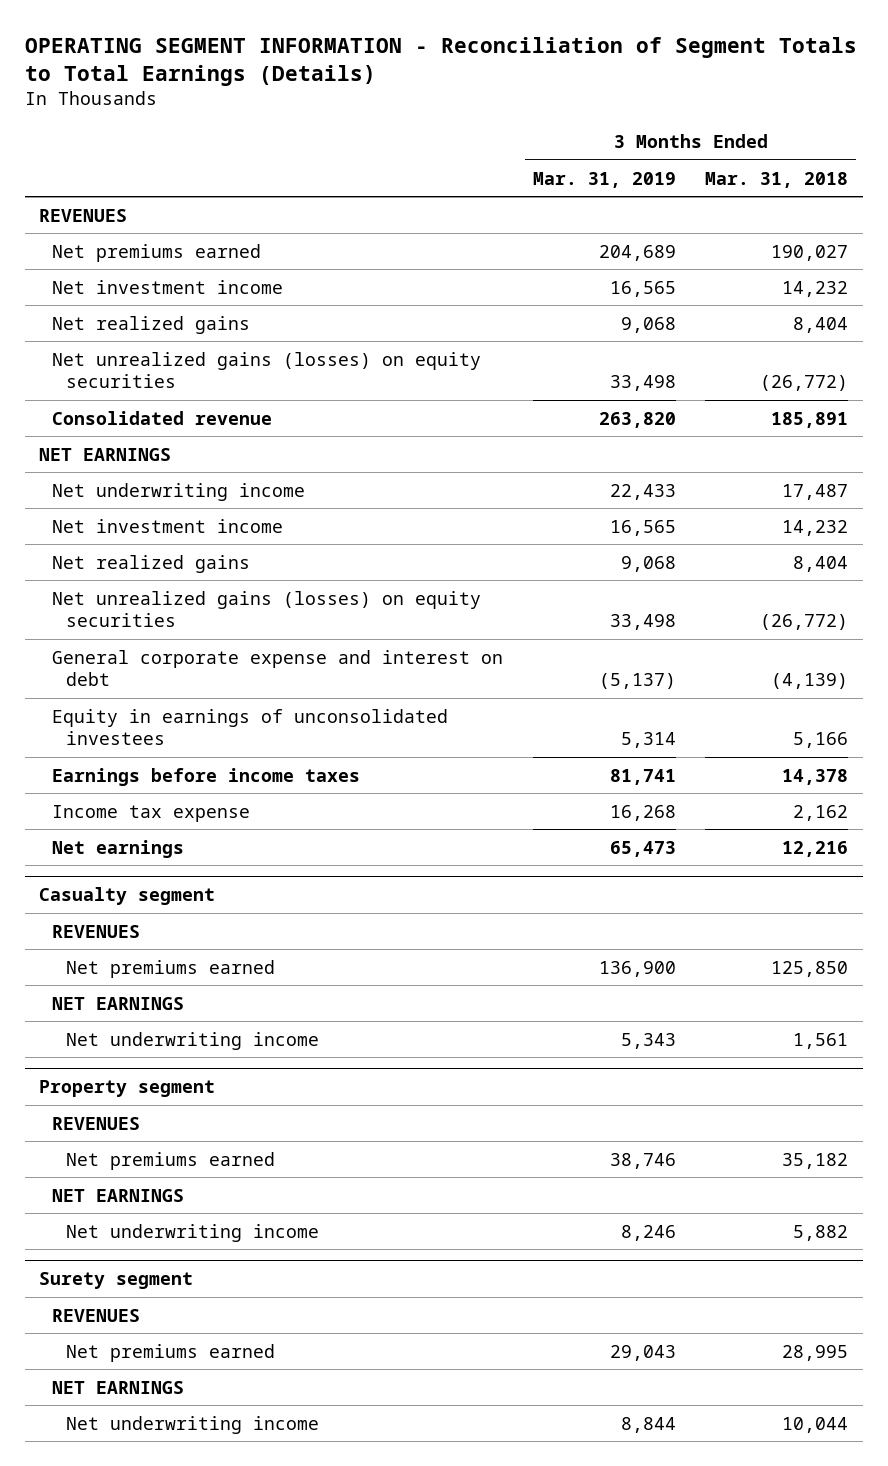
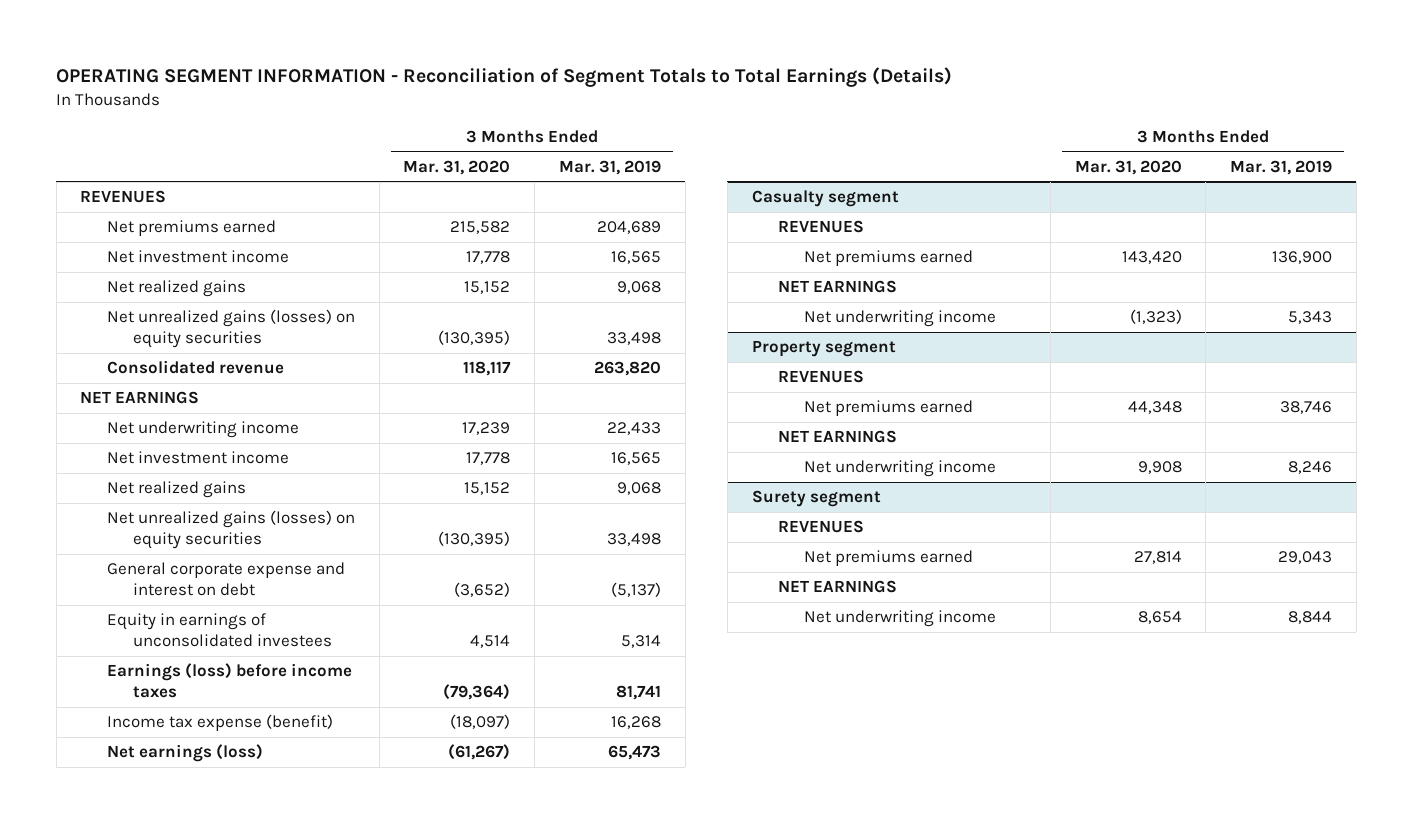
[705,171,849,188] Mar. 31, 2018 -> none
none -> [403,159,511,175] Mar. 31, 2020
[52,767,361,786] Earnings before income taxes -> [106,663,352,699] Earnings (loss) before income taxes
[52,804,251,822] Income tax expense -> [106,714,333,732] Income tax expense (benefit)
[52,839,185,858] Net earnings -> [106,744,263,763] Net earnings (loss)

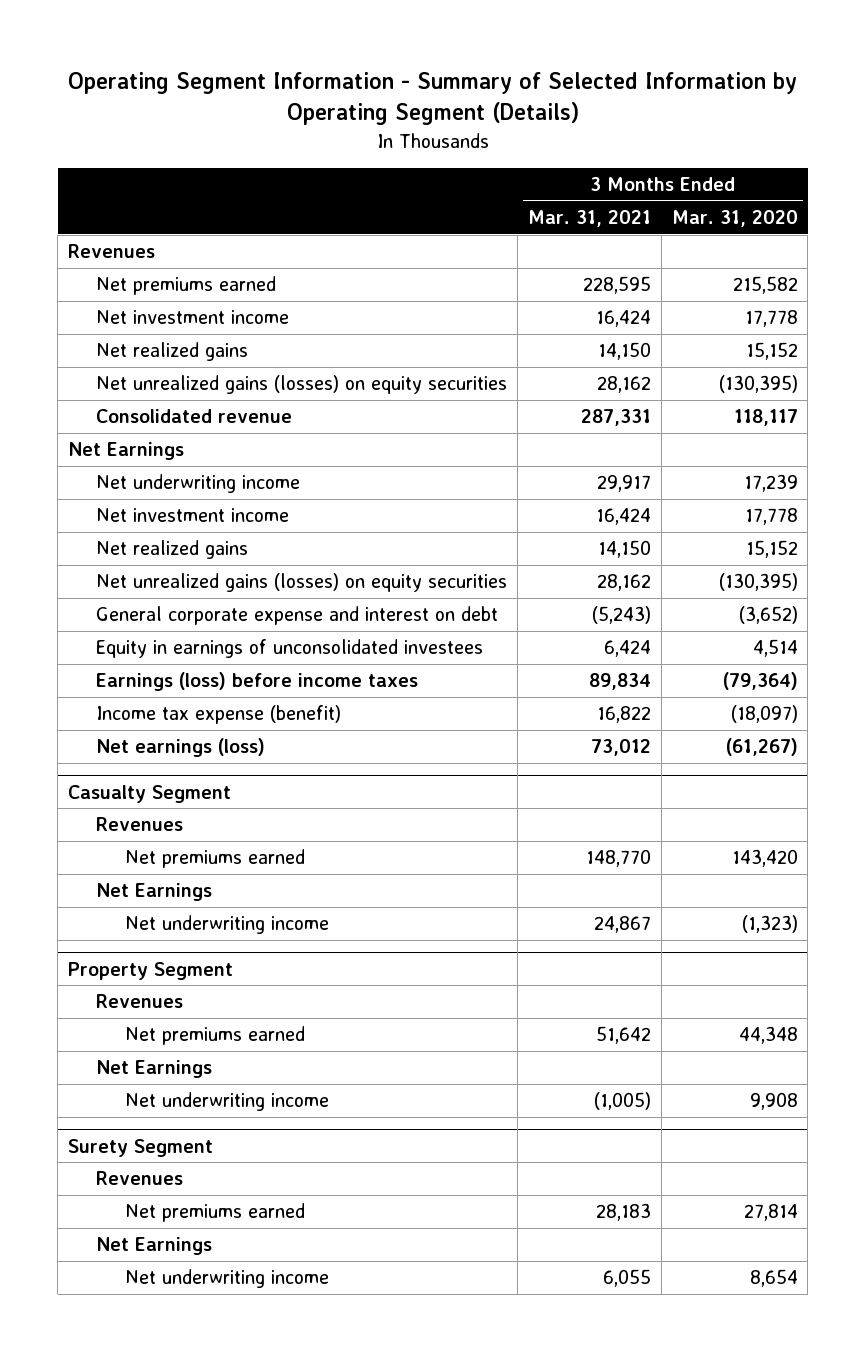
[56,67,953,88] OPERATING SEGMENT INFORMATION - Reconciliation of Segment Totals to Total Earnings (Details) -> [67,72,797,126] Operating Segment Information - Summary of Selected Information by Operating Segment (Details)
[558,159,661,175] Mar. 31, 2019 -> none
none -> [527,210,651,228] Mar. 31, 2021
[80,190,167,204] REVENUES -> [67,244,155,259] Revenues
[80,391,200,405] NET EARNINGS -> [67,442,184,461] Net Earnings
[751,190,899,208] Casualty segment -> [67,784,231,803] Casualty Segment
[778,220,865,234] REVENUES -> [96,817,184,832] Revenues
[778,280,898,294] NET EARNINGS -> [96,883,213,902] Net Earnings
[751,340,896,358] Property segment -> [67,961,233,980] Property Segment
[778,370,865,384] REVENUES -> [96,994,184,1009] Revenues
[778,430,898,444] NET EARNINGS -> [96,1060,213,1079] Net Earnings
[751,490,881,508] Surety segment -> [67,1138,213,1157] Surety Segment
[778,520,865,534] REVENUES -> [96,1171,184,1186] Revenues
[778,580,898,594] NET EARNINGS -> [96,1237,213,1256] Net Earnings

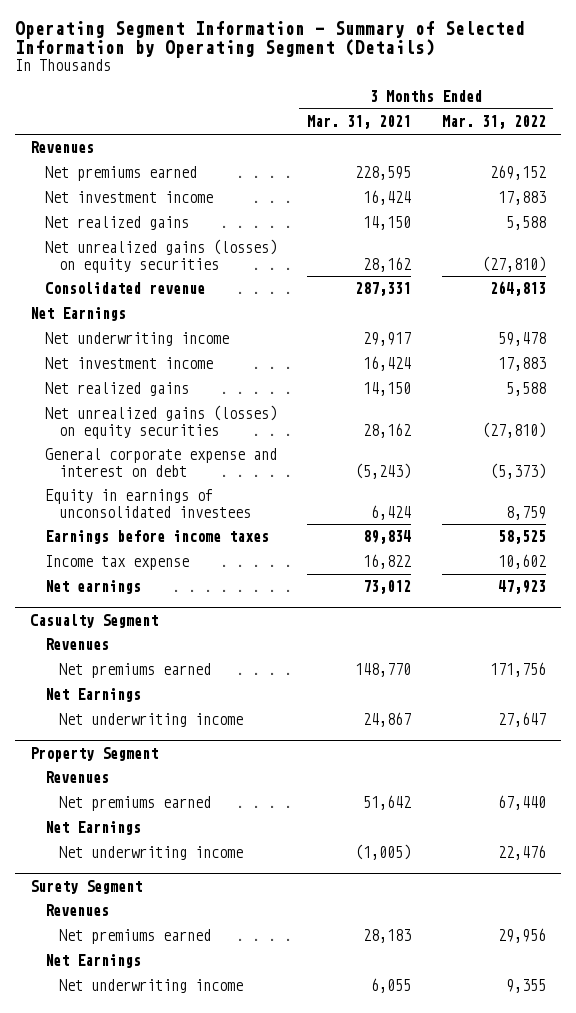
[671,210,798,228] Mar. 31, 2020 -> none
none -> [441,115,546,130] Mar. 31, 2022
[96,672,419,692] Earnings (loss) before income taxes -> [44,530,269,545] Earnings before income taxes
[96,705,342,725] Income tax expense (benefit) -> [44,555,189,571] Income tax expense
[96,738,266,758] Net earnings (loss) -> [44,580,141,595] Net earnings

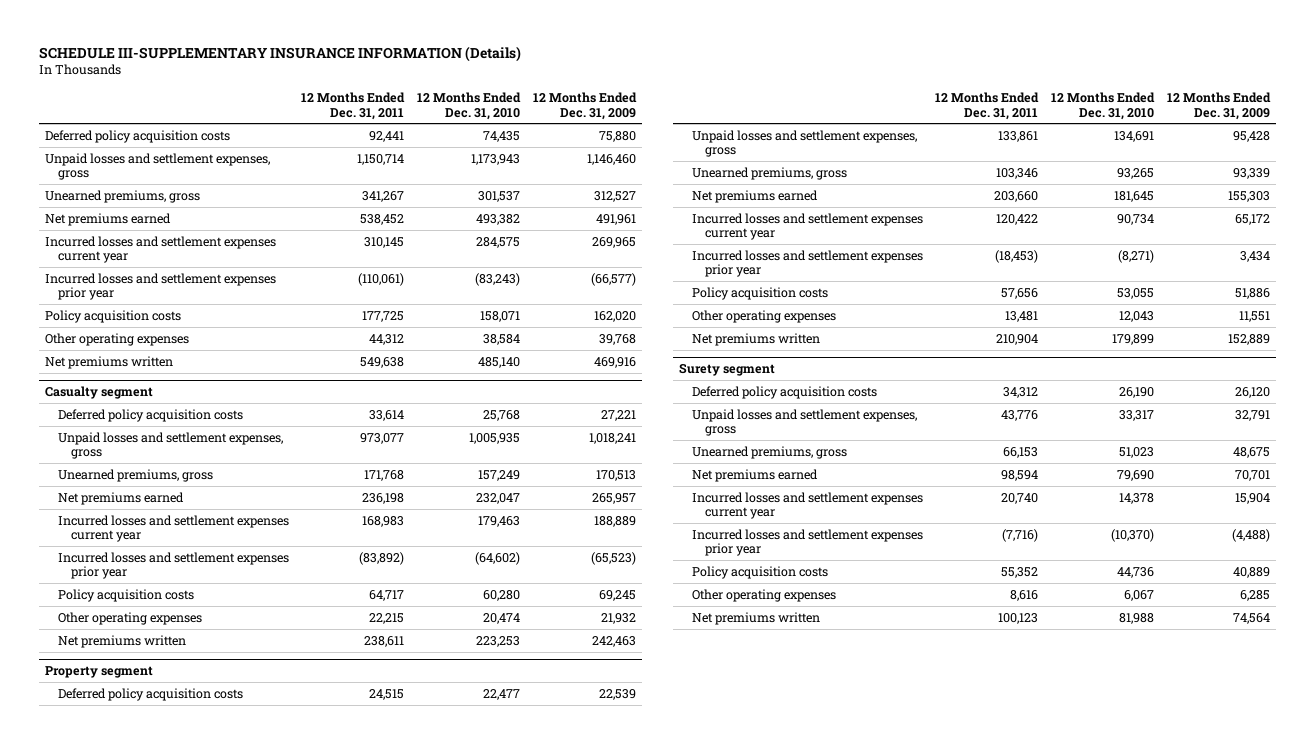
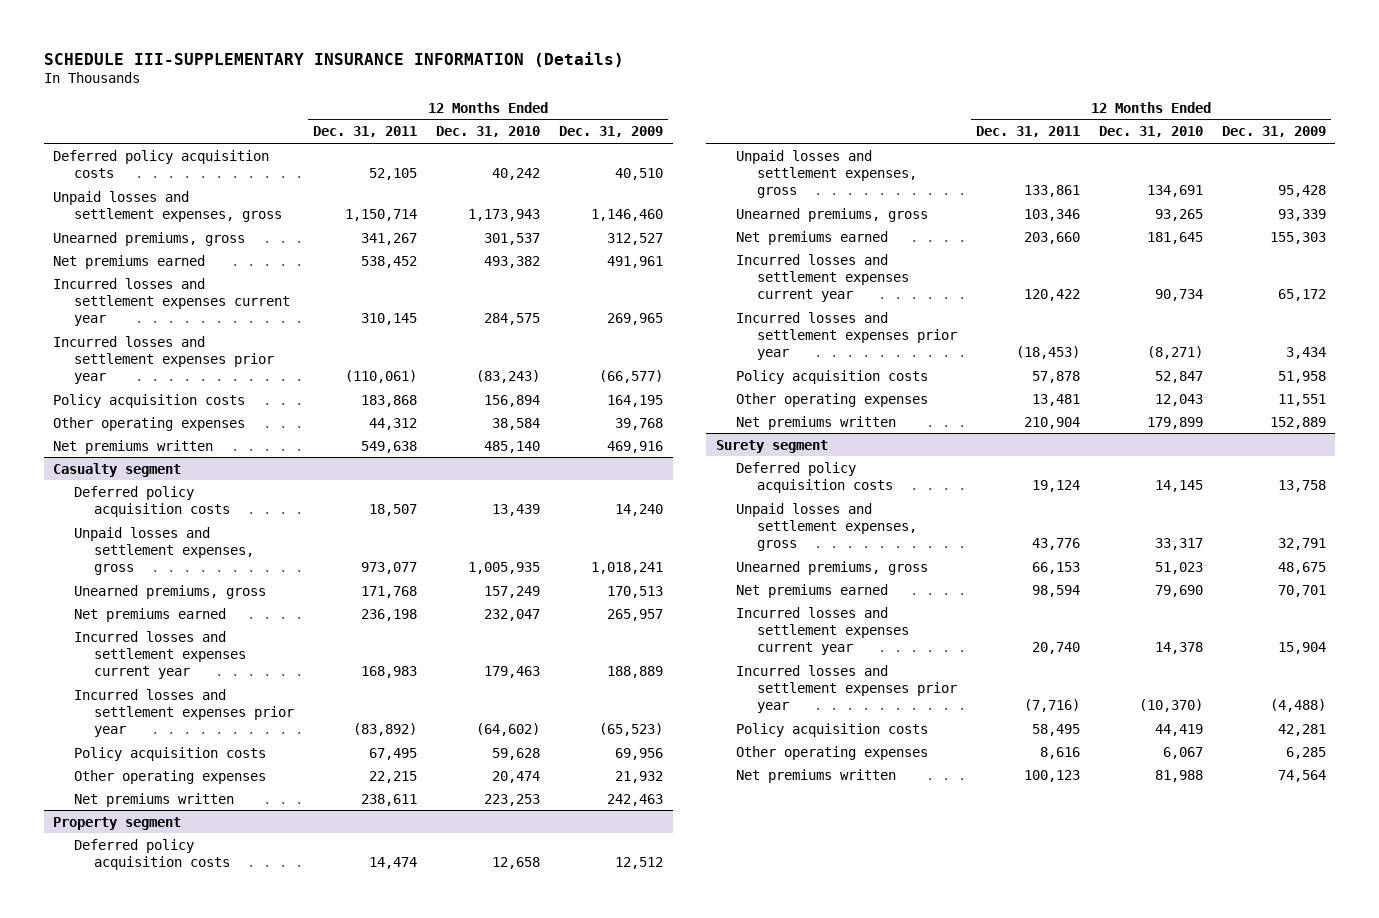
[369,130,405,142] 92,441 -> [368,167,417,180] 52,105
[482,130,520,142] 74,435 -> [492,167,541,180] 40,242
[598,130,636,142] 75,880 -> [615,167,664,180] 40,510
[362,310,405,322] 177,725 -> [360,394,417,407] 183,868
[479,310,520,322] 158,071 -> [484,394,541,407] 156,894
[593,310,636,322] 162,020 -> [607,394,664,407] 164,195
[369,409,405,421] 33,614 -> [368,503,417,516] 18,507
[482,409,520,421] 25,768 -> [492,503,541,516] 13,439
[600,409,636,421] 27,221 -> [615,503,664,516] 14,240
[369,589,405,601] 64,717 -> [368,747,417,760] 67,495
[482,589,520,601] 60,280 -> [492,747,541,760] 59,628
[598,589,636,601] 69,245 -> [615,747,664,760] 69,956
[369,688,405,700] 24,515 -> [368,856,417,869] 14,474
[482,688,520,700] 22,477 -> [492,856,541,869] 12,658
[598,688,636,700] 22,539 -> [615,856,664,869] 12,512
[1001,287,1039,299] 57,656 -> [1031,370,1080,383] 57,878
[1116,287,1154,299] 53,055 -> [1154,370,1203,383] 52,847
[1234,287,1270,299] 51,886 -> [1277,370,1326,383] 51,958
[1003,386,1039,398] 34,312 -> [1031,479,1080,492] 19,124
[1118,386,1154,398] 26,190 -> [1154,479,1203,492] 14,145
[1234,386,1270,398] 26,120 -> [1277,479,1326,492] 13,758
[1001,566,1039,578] 55,352 -> [1031,723,1080,736] 58,495
[1116,566,1154,578] 44,736 -> [1154,723,1203,736] 44,419
[1232,566,1270,578] 40,889 -> [1277,723,1326,736] 42,281

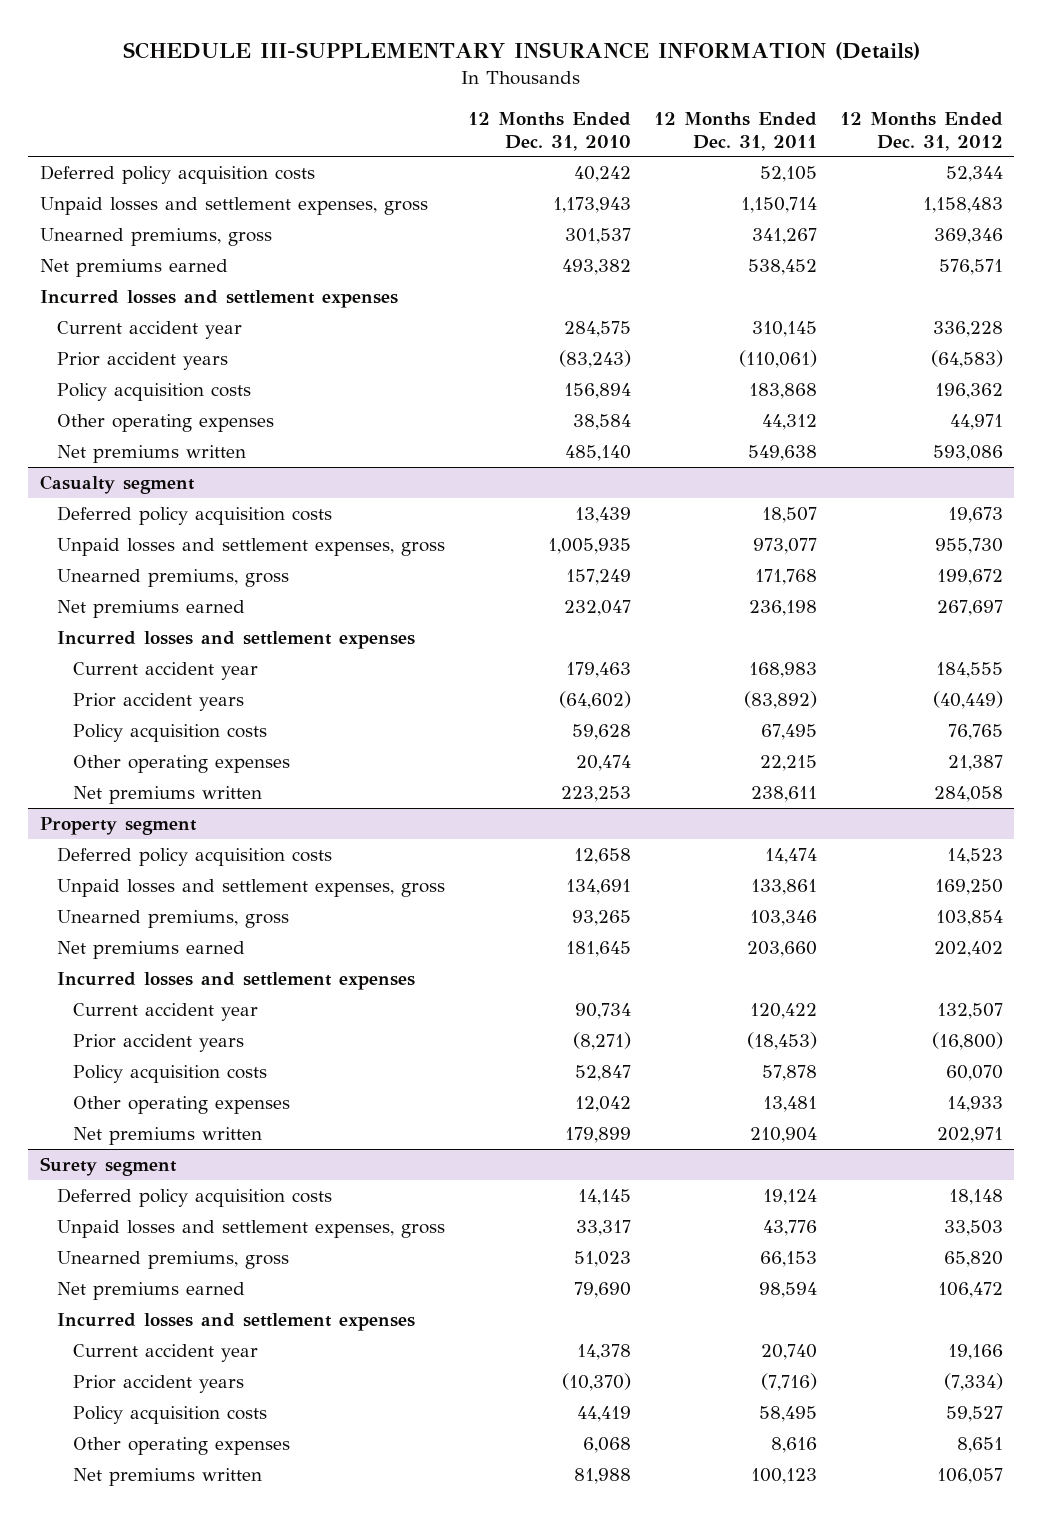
[559,126,664,138] Dec. 31, 2009 -> none
none -> [839,112,1003,151] 12 Months Ended Dec. 31, 2012
none -> [39,290,398,309] Incurred losses and settlement expenses
[53,277,290,327] Incurred losses and settlement expenses current year -> [56,321,242,340] Current accident year
[53,335,274,385] Incurred losses and settlement expenses prior year -> [56,352,228,371] Prior accident years
none -> [56,631,415,650] Incurred losses and settlement expenses
[73,630,246,680] Incurred losses and settlement expenses current year -> [73,662,259,681] Current accident year
[73,688,294,738] Incurred losses and settlement expenses prior year -> [73,693,245,712] Prior accident years
none -> [56,972,415,991] Incurred losses and settlement expenses
[736,253,909,303] Incurred losses and settlement expenses current year -> [73,1003,259,1022] Current accident year
[736,311,957,361] Incurred losses and settlement expenses prior year -> [73,1034,245,1053] Prior accident years
[1154,393,1203,406] 12,043 -> [574,1096,631,1113] 12,042
none -> [56,1313,415,1332] Incurred losses and settlement expenses
[736,606,909,656] Incurred losses and settlement expenses current year -> [73,1344,259,1363] Current accident year
[736,664,957,714] Incurred losses and settlement expenses prior year -> [73,1375,245,1394] Prior accident years
[1162,746,1203,759] 6,067 -> [582,1437,631,1454] 6,068

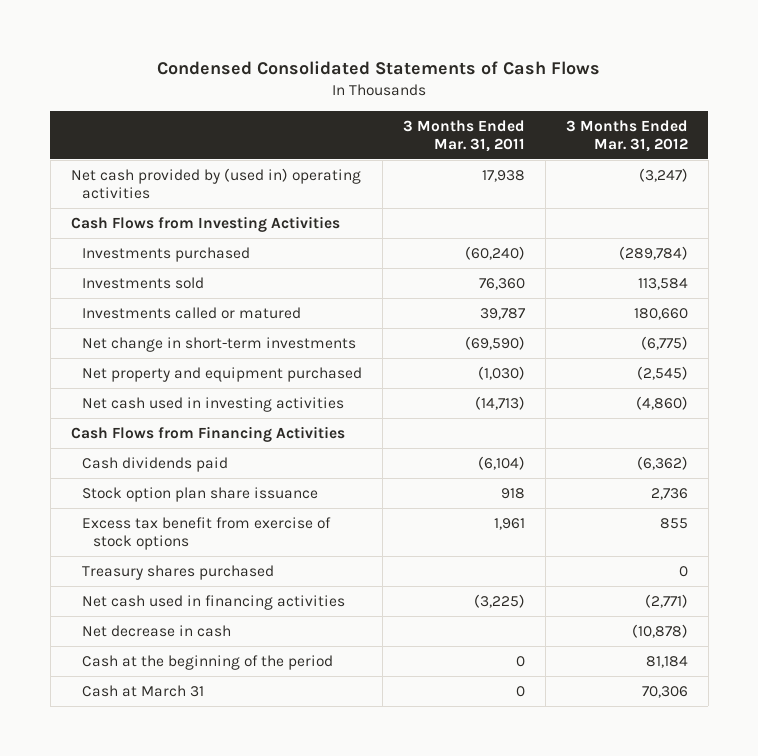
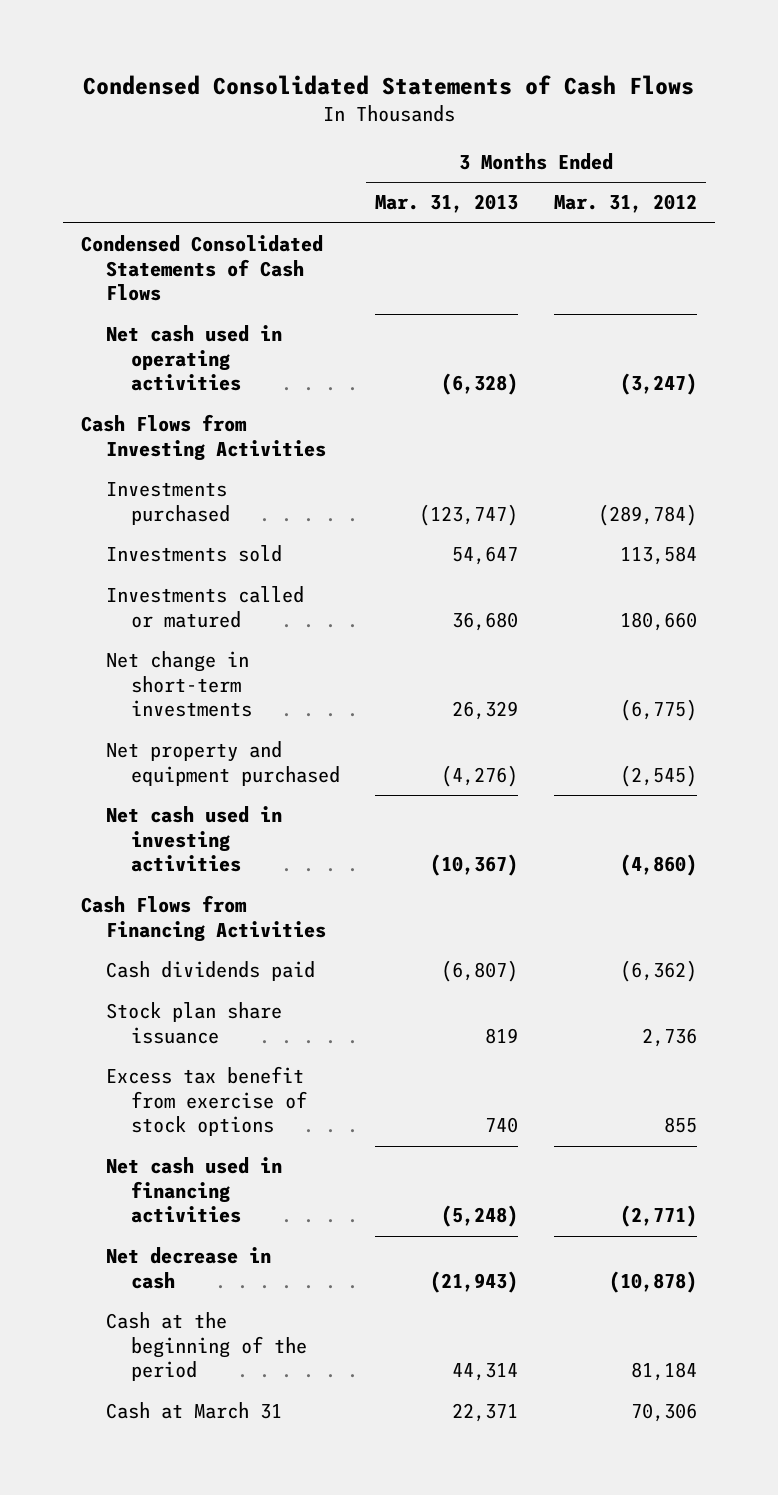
[402,119,525,152] 3 Months Ended Mar. 31, 2011 -> none
none -> [375,194,519,214] Mar. 31, 2013
none -> [81,235,324,302] Condensed Consolidated Statements of Cash Flows
[70,167,361,200] Net cash provided by (used in) operating activities -> [105,325,282,392] Net cash used in operating activities
[81,486,318,502] Stock option plan share issuance -> [105,1002,282,1044] Stock plan share issuance
[81,564,274,580] Treasury shares purchased -> none

